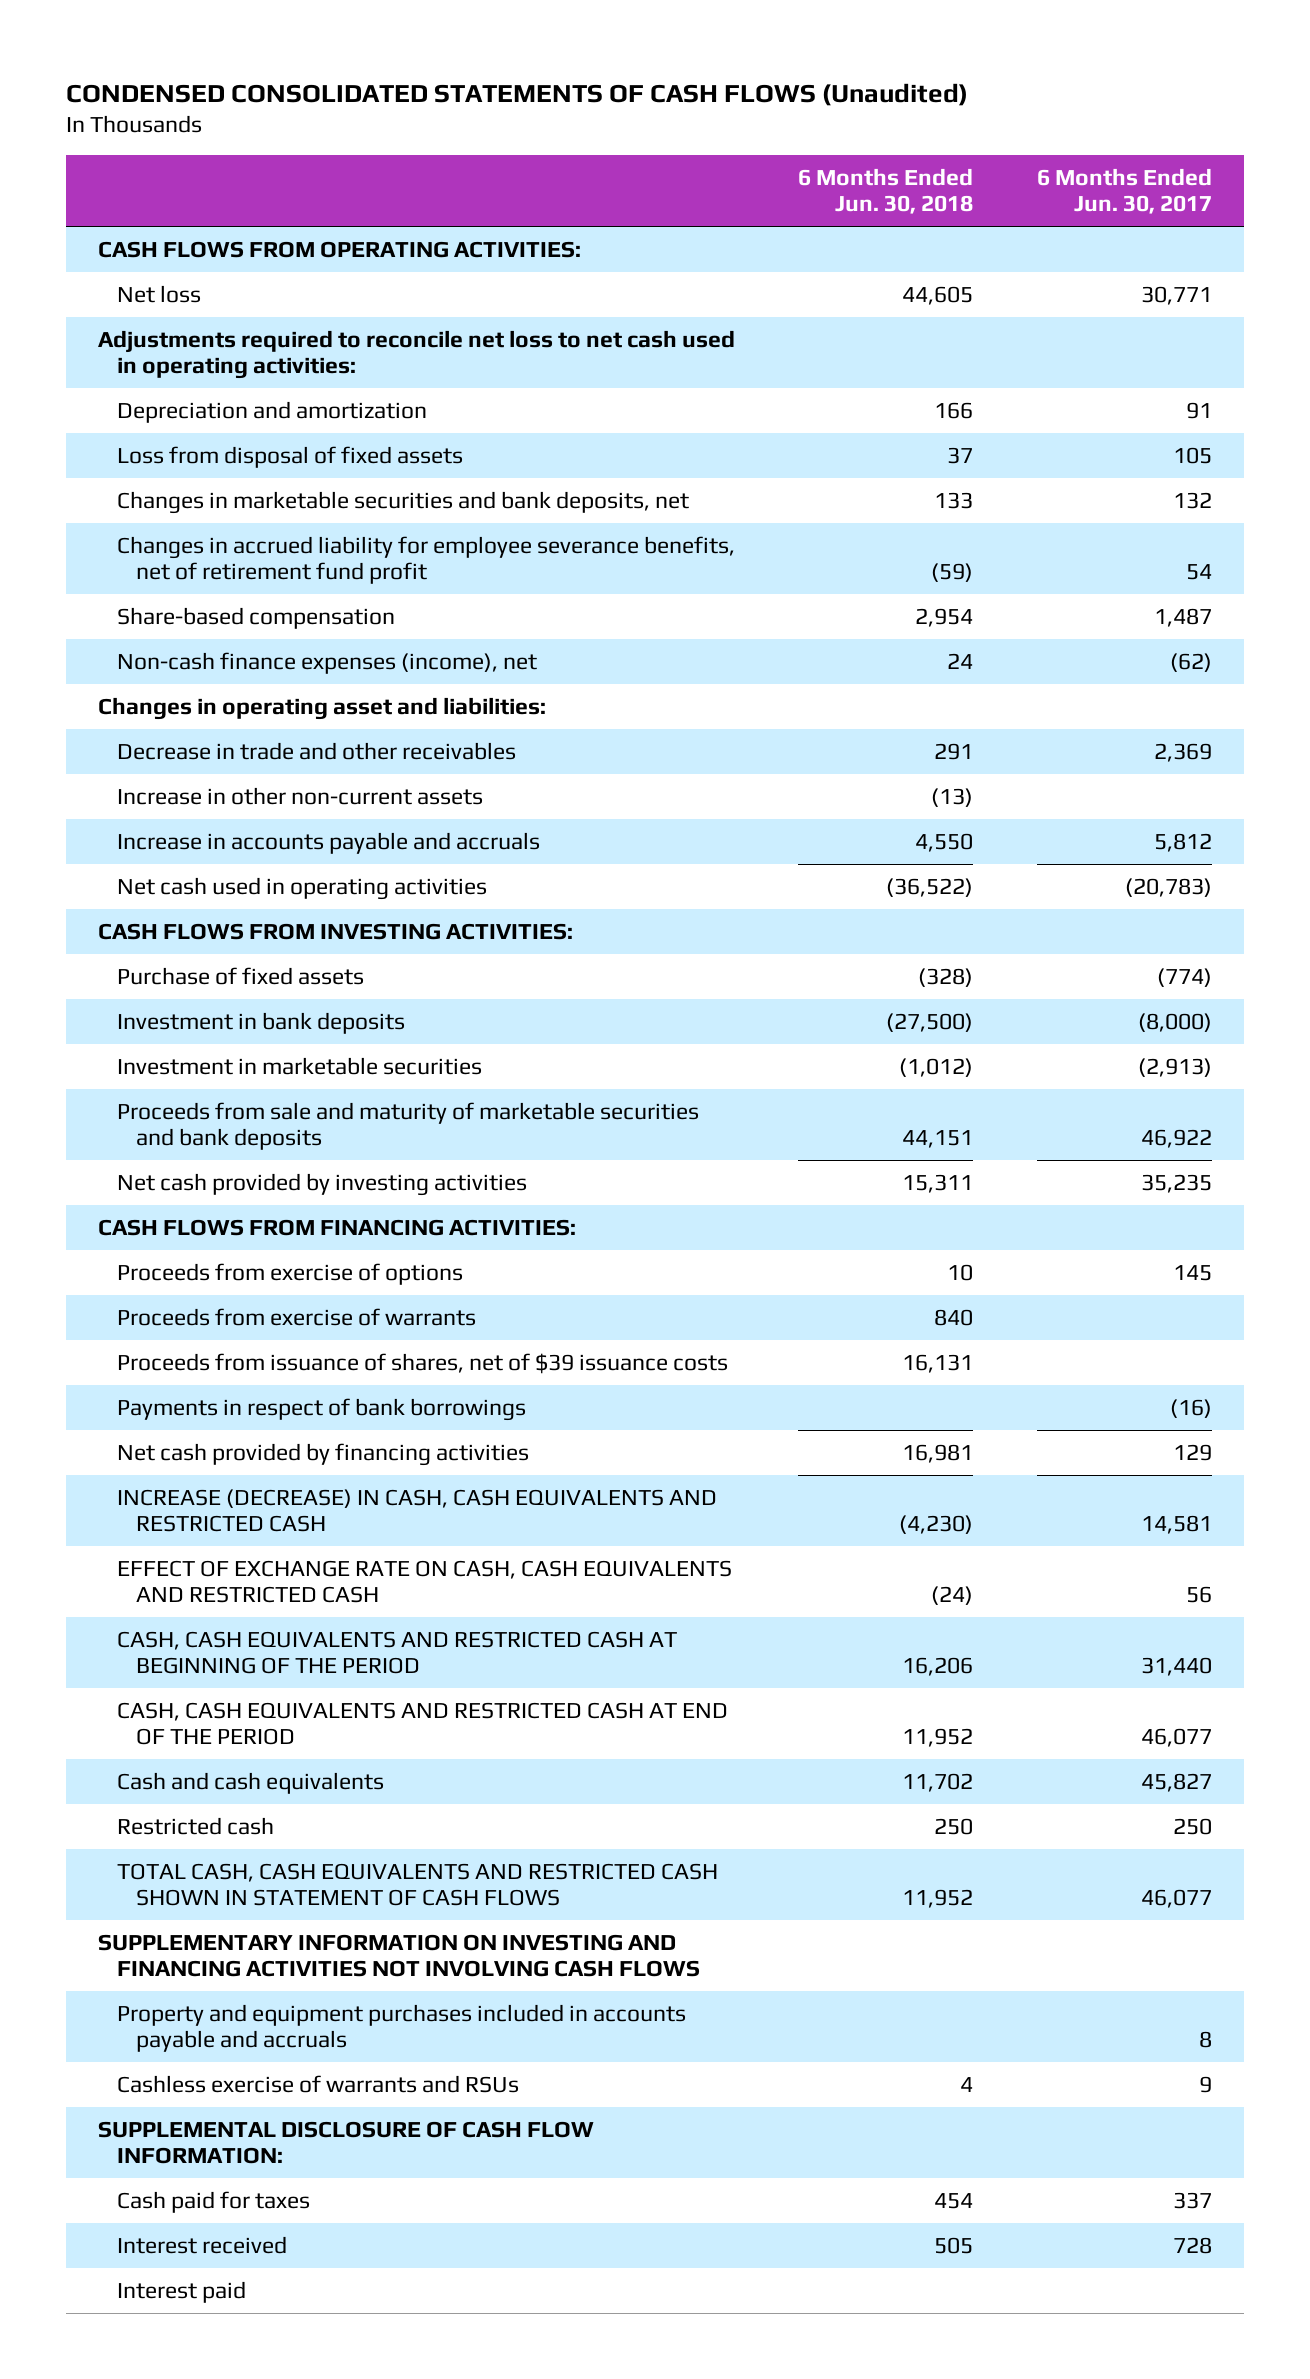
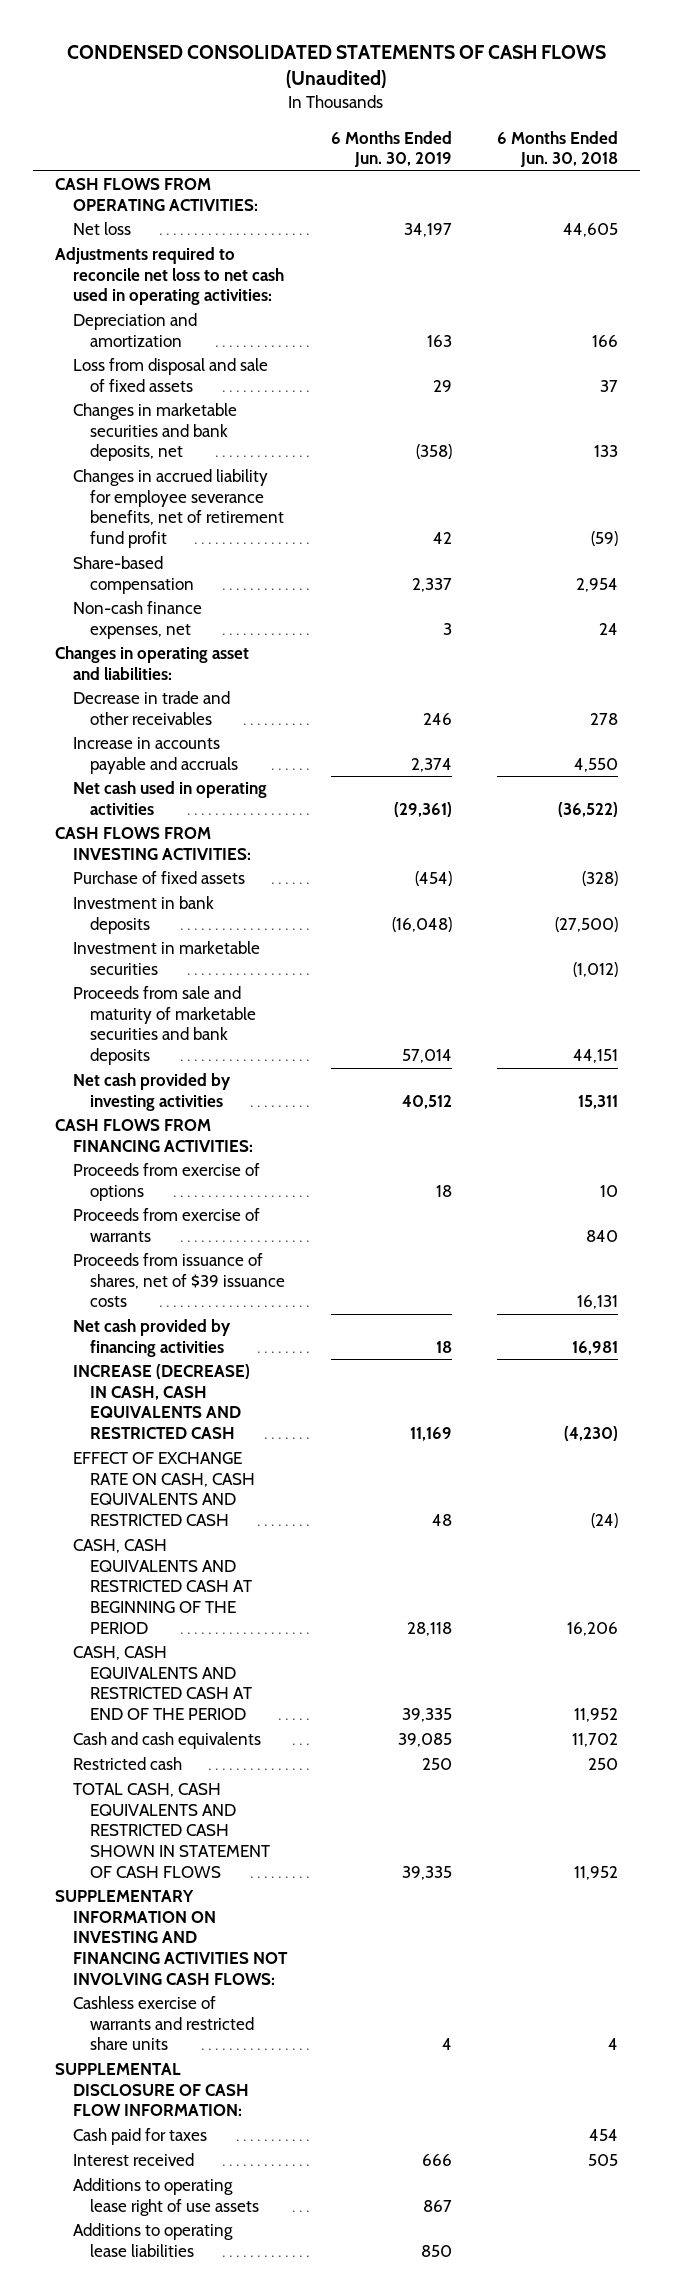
[1036,167,1212,215] 6 Months Ended Jun. 30, 2017 -> none
none -> [331,130,453,168] 6 Months Ended Jun. 30, 2019
[116,445,463,468] Loss from disposal of fixed assets -> [72,358,268,392] Loss from disposal and sale of fixed assets
[116,651,537,674] Non-cash finance expenses (income), net -> [72,601,202,639] Non-cash finance expenses, net
[116,786,483,805] Increase in other non-current assets -> none
[934,742,974,760] 291 -> [589,712,618,725] 278
[116,1397,526,1421] Payments in respect of bank borrowings -> none
[116,2003,686,2053] Property and equipment purchases included in accounts payable and accruals -> none
[97,1933,700,1978] SUPPLEMENTARY INFORMATION ON INVESTING AND FINANCING ACTIVITIES NOT INVOLVING CASH FLOWS -> [54,1890,288,1985] SUPPLEMENTARY INFORMATION ON INVESTING AND FINANCING ACTIVITIES NOT INVOLVING CASH FLOWS:
[116,2074,519,2093] Cashless exercise of warrants and RSUs -> [72,1996,255,2051] Cashless exercise of warrants and restricted share units
[116,2280,246,2303] Interest paid -> none
none -> [72,2178,260,2216] Additions to operating lease right of use assets
none -> [72,2223,233,2257] Additions to operating lease liabilities

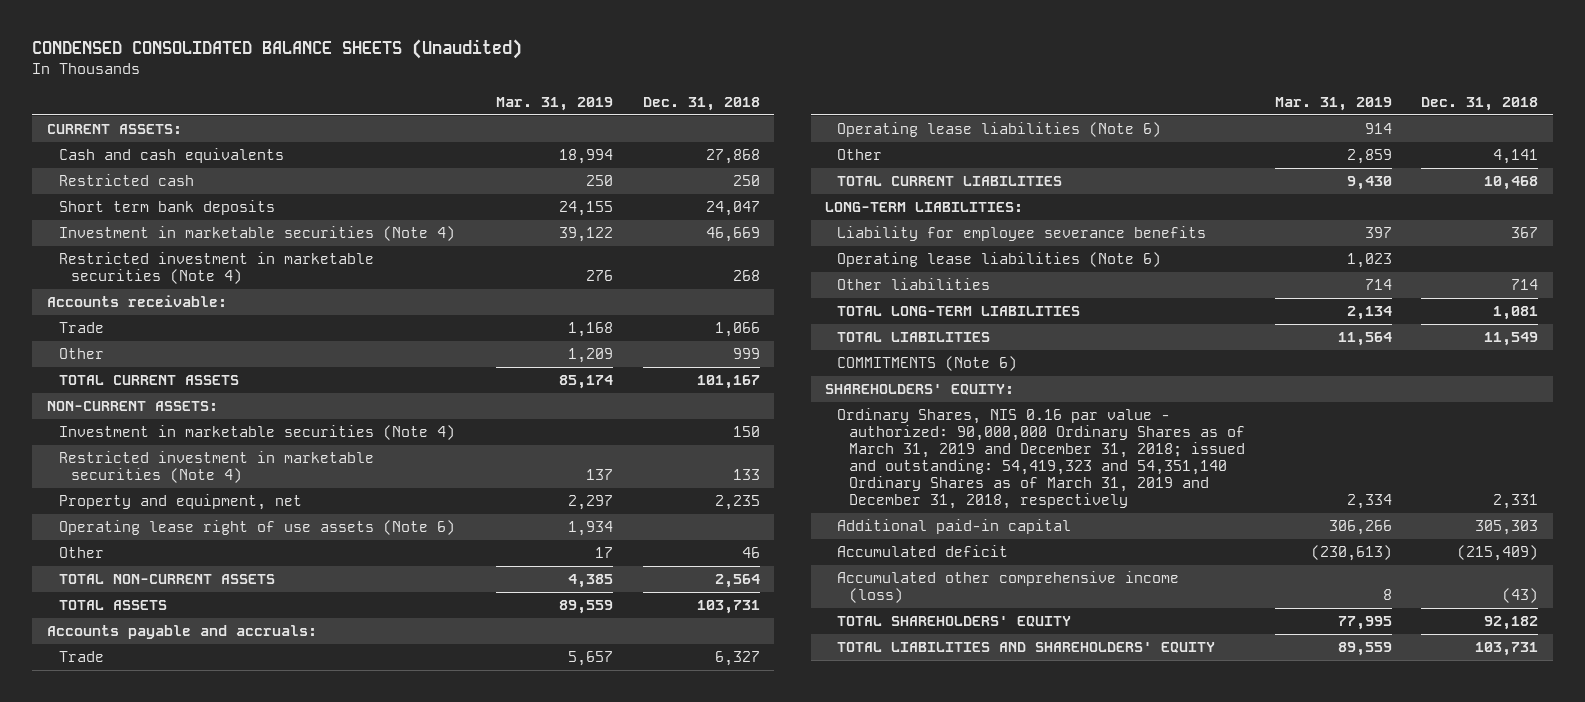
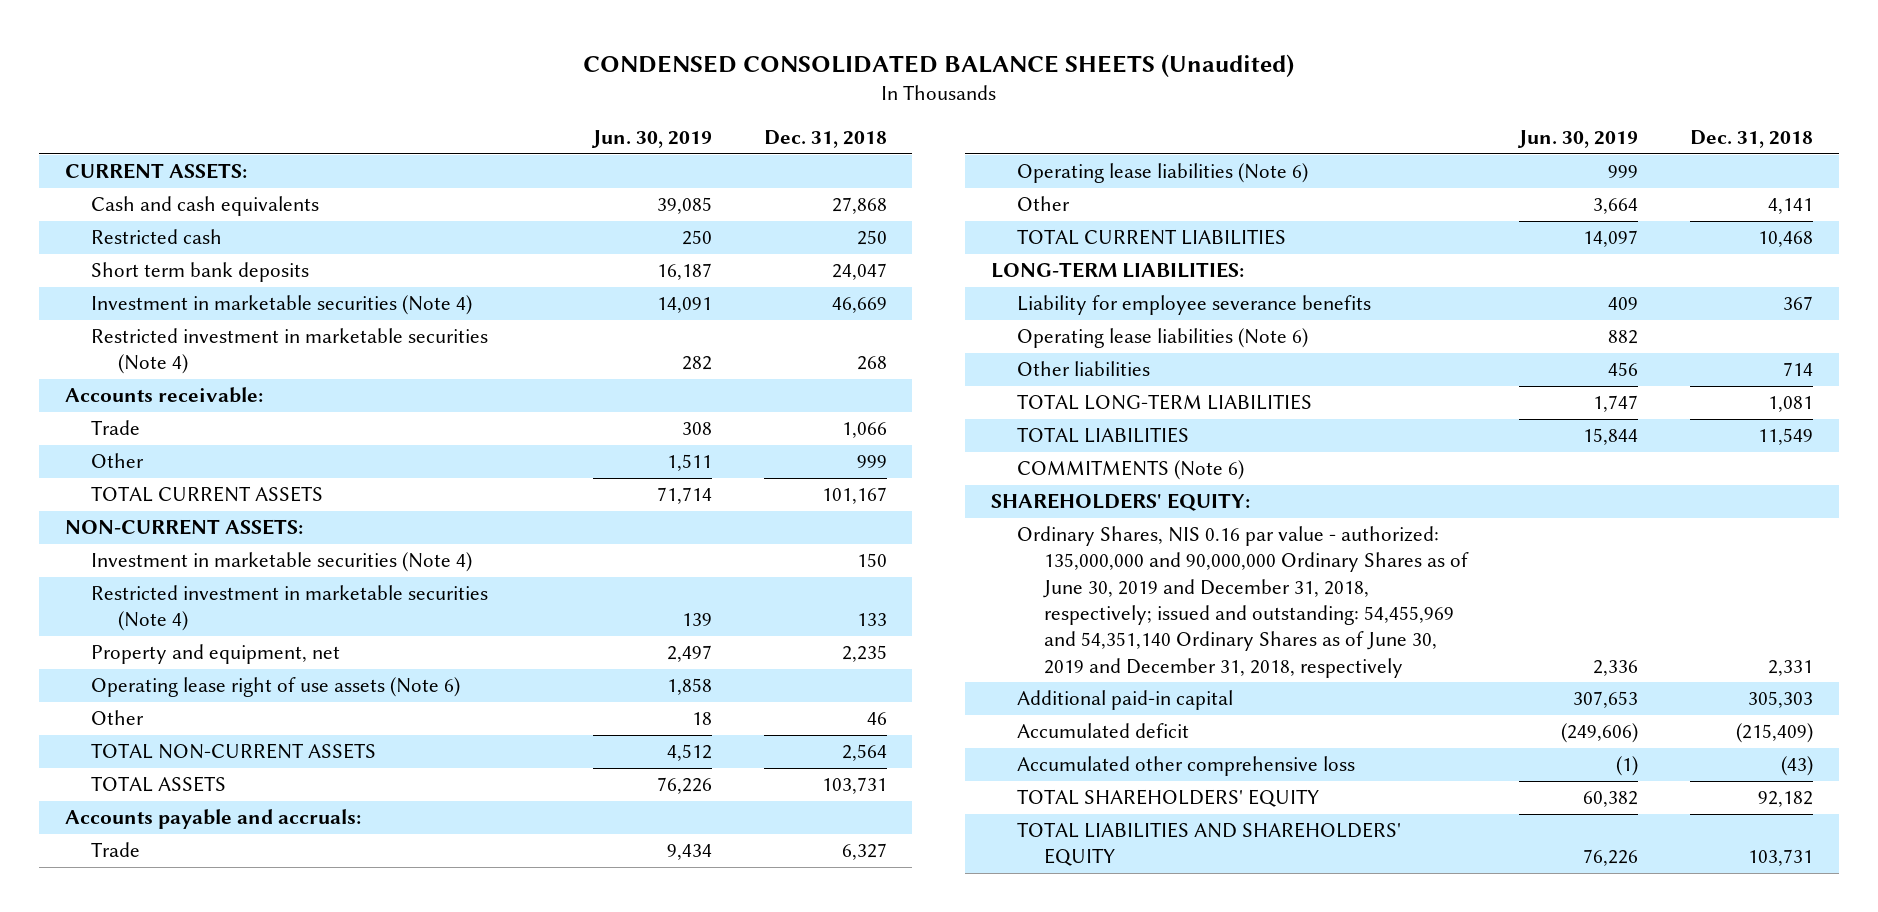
[496,96,614,111] Mar. 31, 2019 -> none
none -> [591,130,713,149] Jun. 30, 2019
[837,408,1246,509] Ordinary Shares, NIS 0.16 par value - authorized: 90,000,000 Ordinary Shares as of March 31, 2019 and December 31, 2018; issued and outstanding: 54,419,323 and 54,351,140 Ordinary Shares as of March 31, 2019 and December 31, 2018, respectively -> [1017,526,1469,678] Ordinary Shares, NIS 0.16 par value - authorized: 135,000,000 and 90,000,000 Ordinary Shares as of June 30, 2019 and December 31, 2018, respectively; issued and outstanding: 54,455,969 and 54,351,140 Ordinary Shares as of June 30, 2019 and December 31, 2018, respectively
[837,571,1180,604] Accumulated other comprehensive income (loss) -> [1017,756,1356,777] Accumulated other comprehensive loss

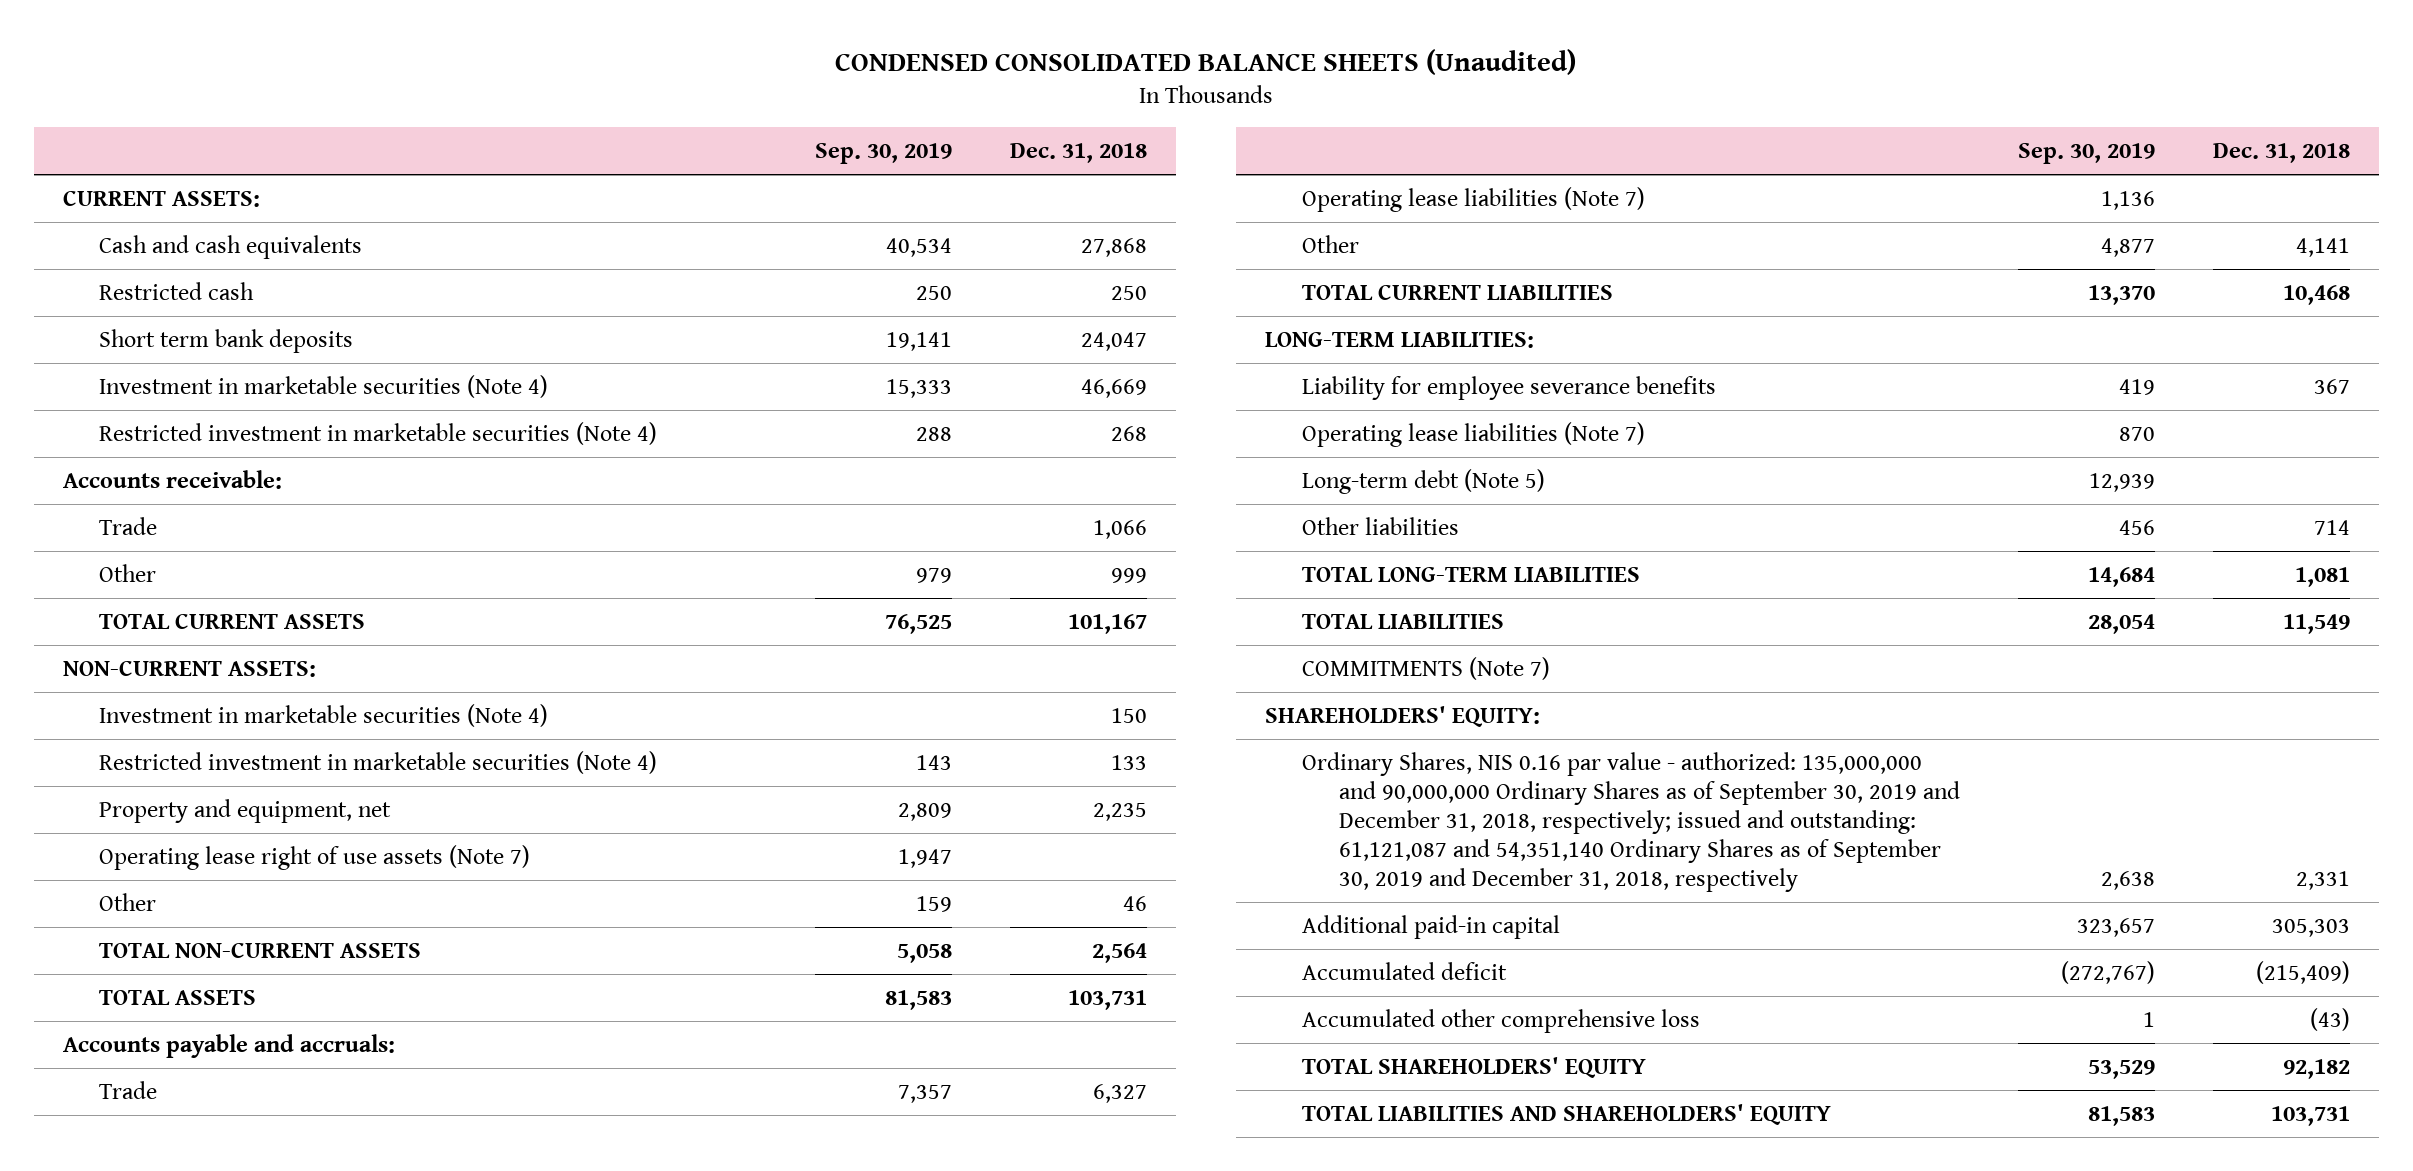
[591,130,713,149] Jun. 30, 2019 -> none
none -> [815,143,953,165] Sep. 30, 2019
[91,677,461,698] Operating lease right of use assets (Note 6) -> [99,844,531,870] Operating lease right of use assets (Note 7)
[1017,163,1309,184] Operating lease liabilities (Note 6) -> [1302,186,1646,212] Operating lease liabilities (Note 7)
[1017,328,1309,349] Operating lease liabilities (Note 6) -> [1302,421,1646,447] Operating lease liabilities (Note 7)
none -> [1302,468,1546,494] Long-term debt (Note 5)
[1017,460,1245,481] COMMITMENTS (Note 6) -> [1302,656,1551,680] COMMITMENTS (Note 7)
[1017,526,1469,678] Ordinary Shares, NIS 0.16 par value - authorized: 135,000,000 and 90,000,000 Ordinary Shares as of June 30, 2019 and December 31, 2018, respectively; issued and outstanding: 54,455,969 and 54,351,140 Ordinary Shares as of June 30, 2019 and December 31, 2018, respectively -> [1302,751,1960,892] Ordinary Shares, NIS 0.16 par value - authorized: 135,000,000 and 90,000,000 Ordinary Shares as of September 30, 2019 and December 31, 2018, respectively; issued and outstanding: 61,121,087 and 54,351,140 Ordinary Shares as of September 30, 2019 and December 31, 2018, respectively

